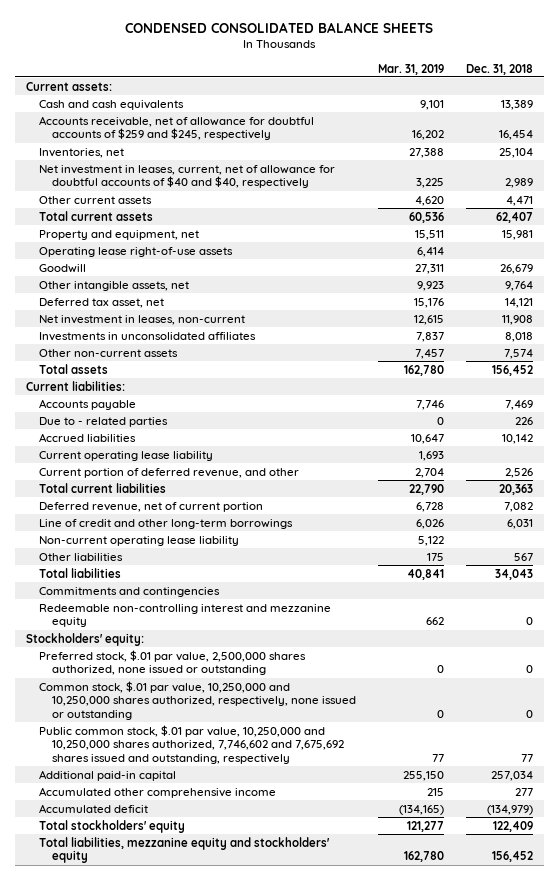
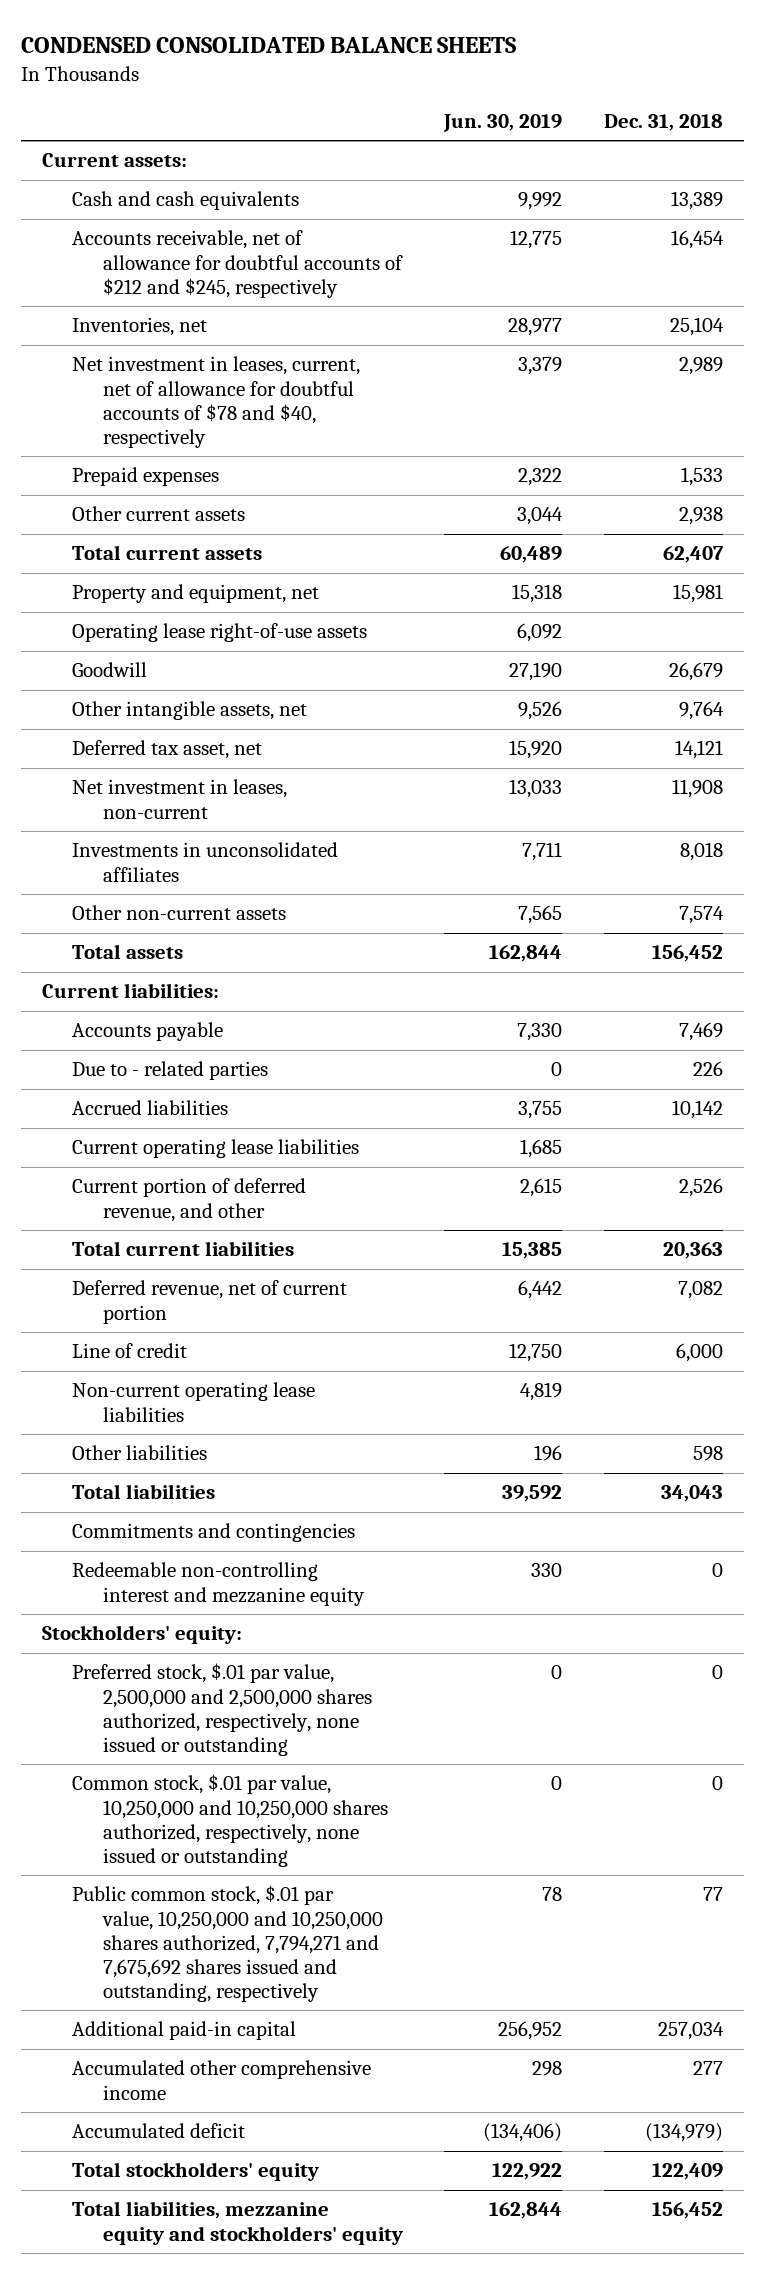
[378,63,445,75] Mar. 31, 2019 -> none
none -> [443,113,563,132] Jun. 30, 2019
[38,115,314,141] Accounts receivable, net of allowance for doubtful accounts of $259 and $245, respectively -> [72,230,403,298] Accounts receivable, net of allowance for doubtful accounts of $212 and $245, respectively
[38,164,335,189] Net investment in leases, current, net of allowance for doubtful accounts of $40 and $40, respectively -> [72,356,361,448] Net investment in leases, current, net of allowance for doubtful accounts of $78 and $40, respectively
none -> [72,467,220,487] Prepaid expenses
[506,195,534,206] 4,471 -> [679,507,724,526] 2,938
[38,450,213,461] Current operating lease liability -> [72,1139,360,1159] Current operating lease liabilities
[38,518,293,529] Line of credit and other long-term borrowings -> [72,1343,188,1359] Line of credit
[507,518,534,529] 6,031 -> [676,1343,724,1363] 6,000
[38,535,239,546] Non-current operating lease liability -> [72,1382,316,1422] Non-current operating lease liabilities
[514,552,534,561] 567 -> [693,1446,724,1462] 598
[38,649,306,676] Preferred stock, $.01 par value, 2,500,000 shares authorized, none issued or outstanding -> [72,1663,372,1756] Preferred stock, $.01 par value, 2,500,000 and 2,500,000 shares authorized, respectively, none issued or outstanding
[38,724,345,765] Public common stock, $.01 par value, 10,250,000 and 10,250,000 shares authorized, 7,746,602 and 7,675,692 shares issued and outstanding, respectively -> [72,1885,383,2002] Public common stock, $.01 par value, 10,250,000 and 10,250,000 shares authorized, 7,794,271 and 7,675,692 shares issued and outstanding, respectively

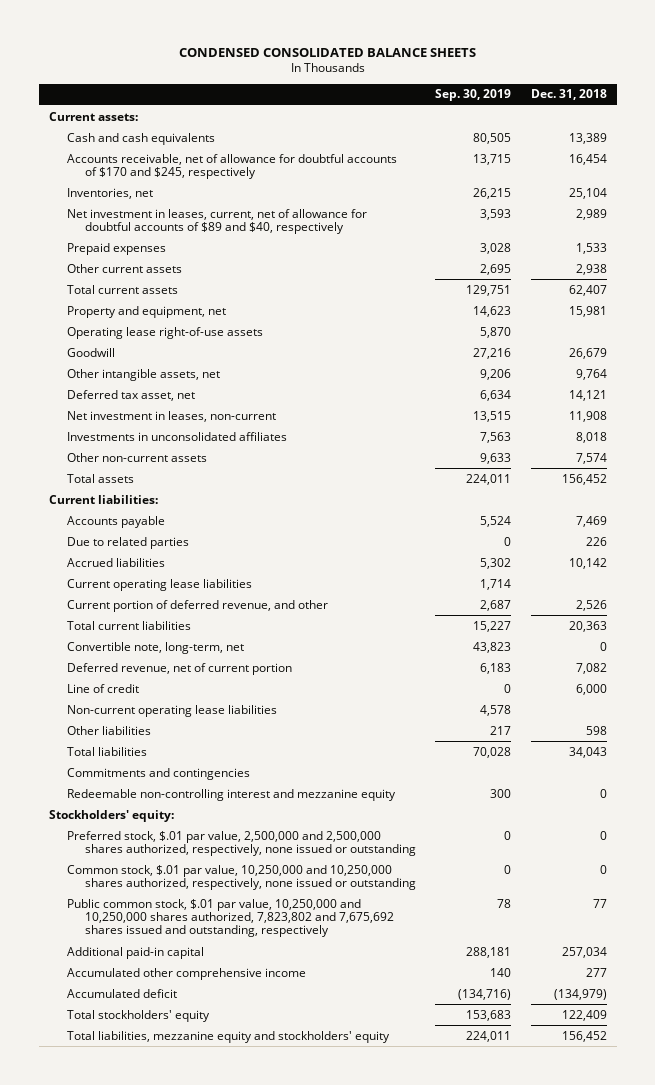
[443,113,563,132] Jun. 30, 2019 -> none
none -> [435,89,512,102] Sep. 30, 2019
[72,230,403,298] Accounts receivable, net of allowance for doubtful accounts of $212 and $245, respectively -> [66,153,397,179] Accounts receivable, net of allowance for doubtful accounts of $170 and $245, respectively
[72,356,361,448] Net investment in leases, current, net of allowance for doubtful accounts of $78 and $40, respectively -> [66,208,367,234] Net investment in leases, current, net of allowance for doubtful accounts of $89 and $40, respectively
[72,1061,269,1081] Due to - related parties -> [66,536,189,549] Due to related parties
none -> [66,641,244,654] Convertible note, long-term, net
[72,1885,383,2002] Public common stock, $.01 par value, 10,250,000 and 10,250,000 shares authorized, 7,794,271 and 7,675,692 shares issued and outstanding, respectively -> [66,898,394,938] Public common stock, $.01 par value, 10,250,000 and 10,250,000 shares authorized, 7,823,802 and 7,675,692 shares issued and outstanding, respectively

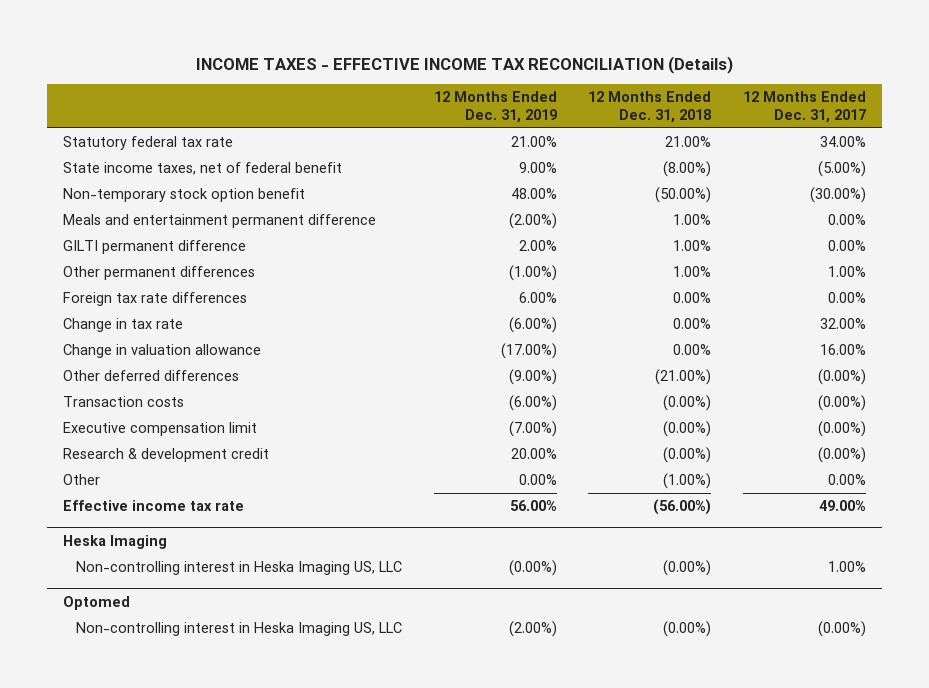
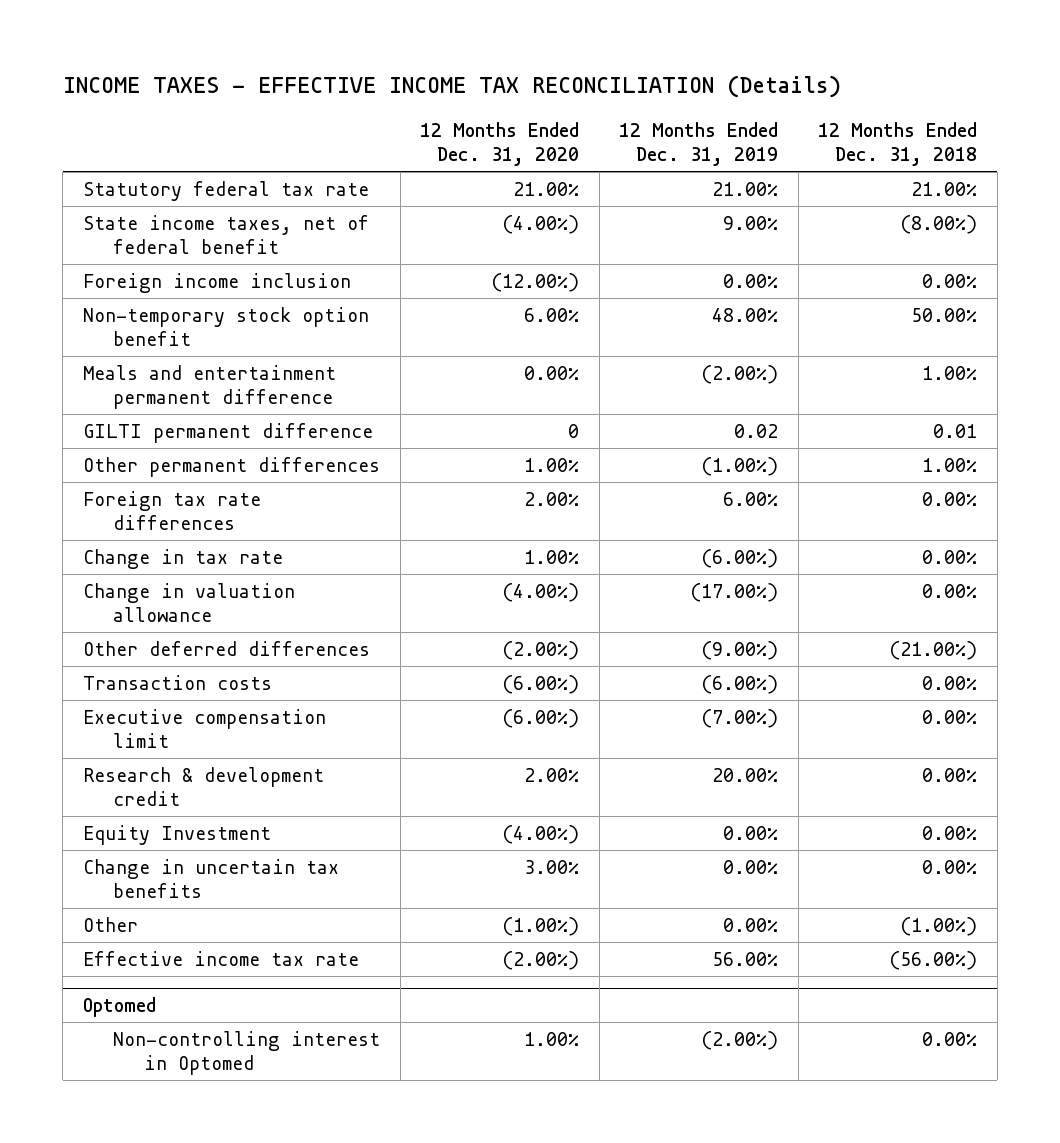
[742,91,866,123] 12 Months Ended Dec. 31, 2017 -> none
none -> [420,121,580,167] 12 Months Ended Dec. 31, 2020
none -> [82,272,351,293] Foreign income inclusion
[655,187,712,204] (50.00%) -> [911,307,978,322] 50.00%
[518,240,557,252] 2.00% -> [734,423,779,438] 0.02
[673,240,712,252] 1.00% -> [933,423,978,438] 0.01
[663,395,712,412] (0.00%) -> [922,675,978,690] 0.00%
[663,421,712,438] (0.00%) -> [922,709,978,724] 0.00%
[663,447,712,464] (0.00%) -> [922,767,978,782] 0.00%
none -> [82,824,271,845] Equity Investment
none -> [82,858,339,899] Change in uncertain tax benefits
[63,534,168,549] Heska Imaging -> none
[76,561,403,576] Non-controlling interest in Heska Imaging US, LLC -> none
[76,622,403,637] Non-controlling interest in Heska Imaging US, LLC -> [113,1030,381,1076] Non-controlling interest in Optomed
[663,621,712,638] (0.00%) -> [922,1031,978,1046] 0.00%

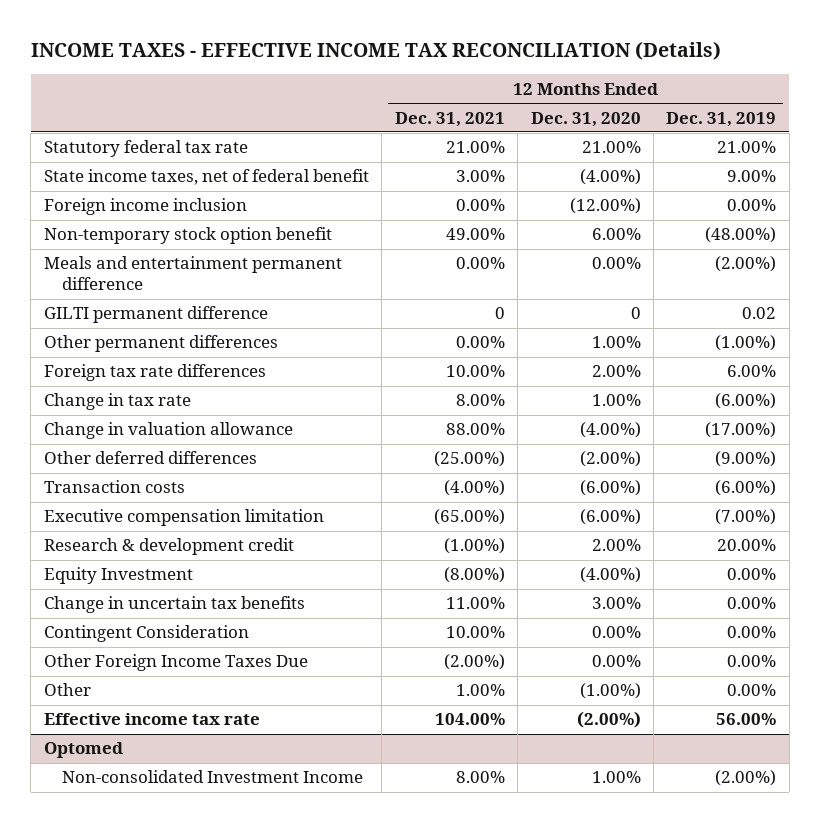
[818,121,978,167] 12 Months Ended Dec. 31, 2018 -> none
none -> [394,111,505,127] Dec. 31, 2021
[712,307,779,322] 48.00% -> [705,227,777,244] (48.00%)
[82,708,326,749] Executive compensation limit -> [43,509,324,527] Executive compensation limitation
none -> [43,625,249,643] Contingent Consideration
none -> [43,654,308,672] Other Foreign Income Taxes Due
[113,1030,381,1076] Non-controlling interest in Optomed -> [62,770,364,784] Non-consolidated Investment Income

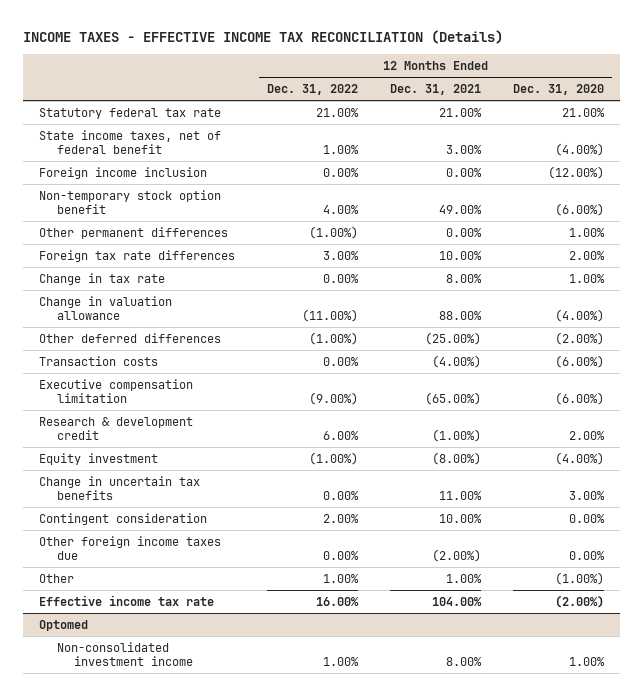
[666,111,777,127] Dec. 31, 2019 -> none
none -> [267,84,359,96] Dec. 31, 2022
[43,256,342,291] Meals and entertainment permanent difference -> none
[43,306,268,324] GILTI permanent difference -> none
[591,228,641,241] 6.00% -> [555,203,605,217] (6.00%)
[43,567,193,585] Equity Investment -> [39,453,159,466] Equity investment
[43,625,249,643] Contingent Consideration -> [39,513,208,526] Contingent consideration
[43,654,308,672] Other Foreign Income Taxes Due -> [39,536,222,561] Other foreign income taxes due
[62,770,364,784] Non-consolidated Investment Income -> [56,642,194,667] Non-consolidated investment income

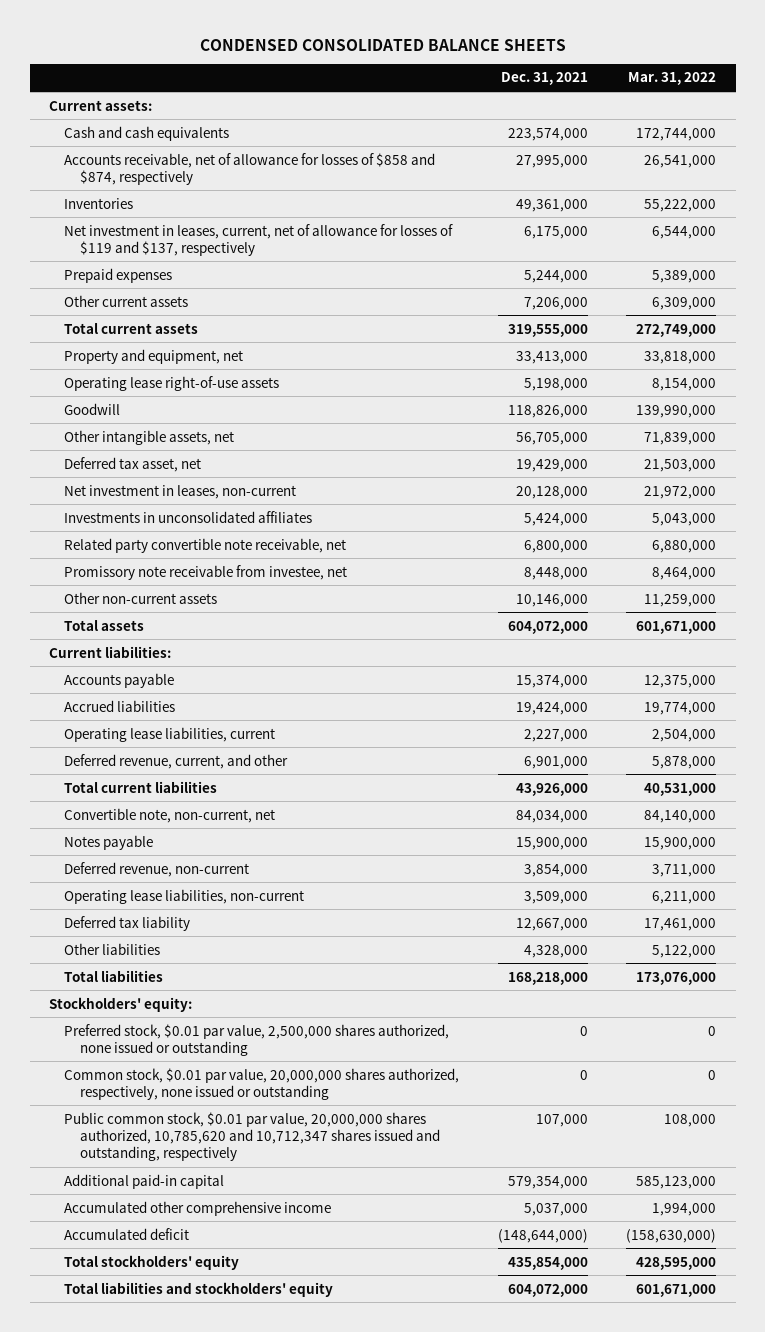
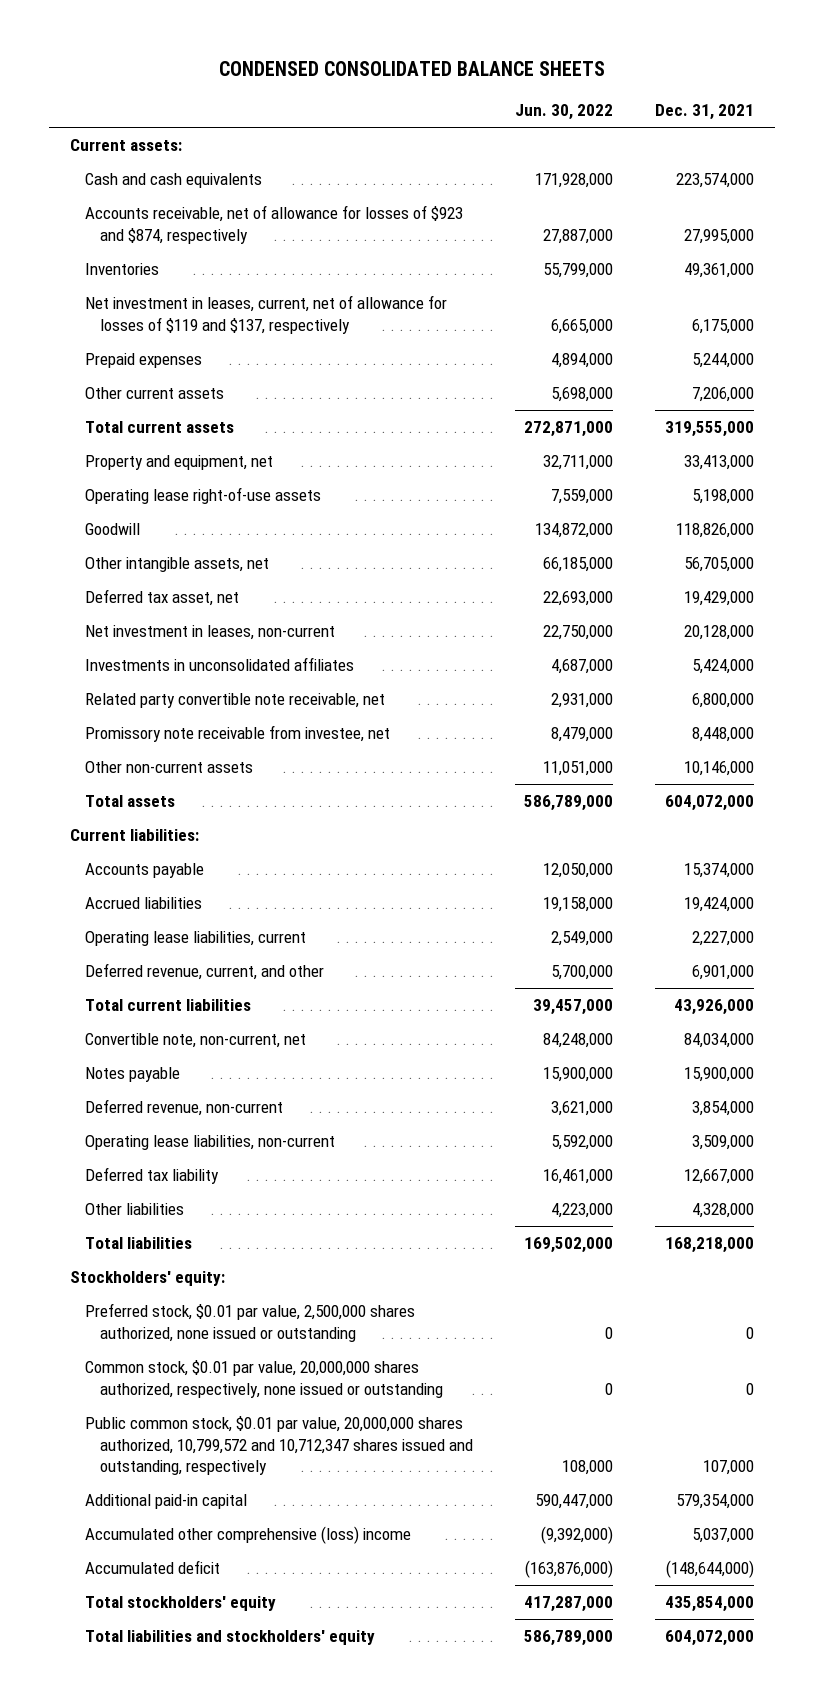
[628,72,717,86] Mar. 31, 2022 -> none
none -> [514,104,613,121] Jun. 30, 2022
[64,152,436,185] Accounts receivable, net of allowance for losses of $858 and $874, respectively -> [85,205,464,244] Accounts receivable, net of allowance for losses of $923 and $874, respectively
[64,1111,440,1161] Public common stock, $0.01 par value, 20,000,000 shares authorized, 10,785,620 and 10,712,347 shares issued and outstanding, respectively -> [85,1416,473,1475] Public common stock, $0.01 par value, 20,000,000 shares authorized, 10,799,572 and 10,712,347 shares issued and outstanding, respectively
[64,1200,332,1216] Accumulated other comprehensive income -> [85,1526,412,1545] Accumulated other comprehensive (loss) income

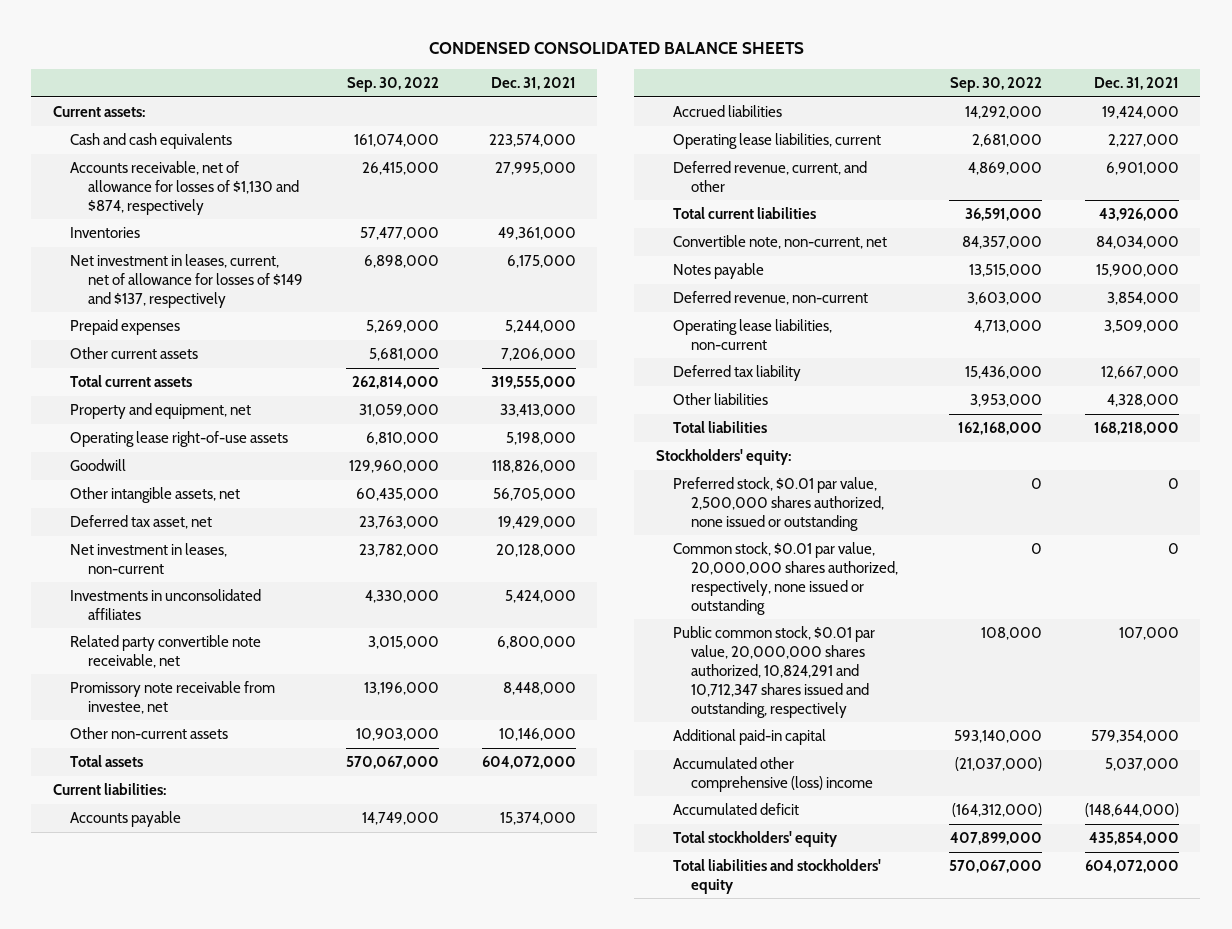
[514,104,613,121] Jun. 30, 2022 -> none
none -> [346,77,439,93] Sep. 30, 2022
[85,205,464,244] Accounts receivable, net of allowance for losses of $923 and $874, respectively -> [70,160,299,215] Accounts receivable, net of allowance for losses of $1,130 and $874, respectively
[85,295,448,334] Net investment in leases, current, net of allowance for losses of $119 and $137, respectively -> [70,253,303,308] Net investment in leases, current, net of allowance for losses of $149 and $137, respectively
[85,1416,473,1475] Public common stock, $0.01 par value, 20,000,000 shares authorized, 10,799,572 and 10,712,347 shares issued and outstanding, respectively -> [673,625,876,718] Public common stock, $0.01 par value, 20,000,000 shares authorized, 10,824,291 and 10,712,347 shares issued and outstanding, respectively

